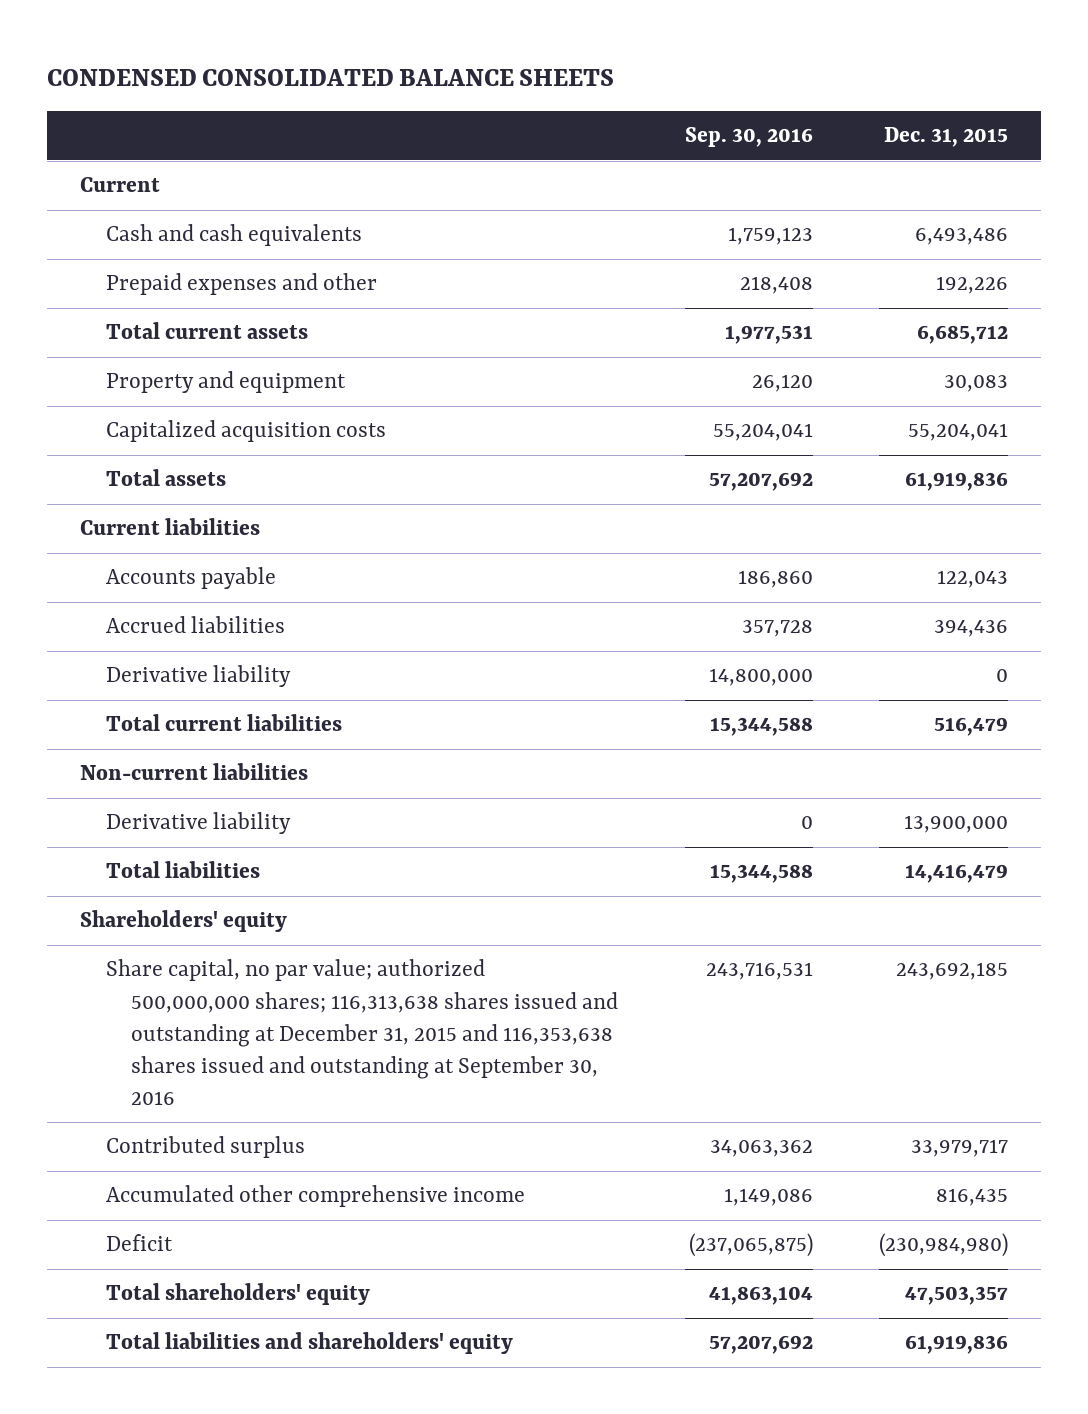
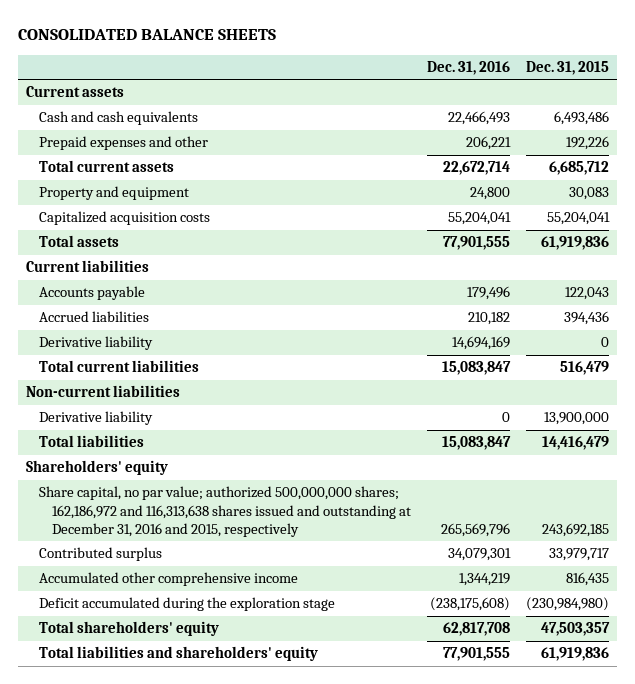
[47,69,615,87] CONDENSED CONSOLIDATED BALANCE SHEETS -> [18,29,277,41] CONSOLIDATED BALANCE SHEETS
[684,127,813,148] Sep. 30, 2016 -> none
none -> [426,60,510,75] Dec. 31, 2016
[80,177,161,193] Current -> [26,86,125,98] Current assets
[105,959,619,1106] Share capital, no par value; authorized 500,000,000 shares; 116,313,638 shares issued and outstanding at December 31, 2015 and 116,353,638 shares issued and outstanding at September 30, 2016 -> [38,486,411,537] Share capital, no par value; authorized 500,000,000 shares; 162,186,972 and 116,313,638 shares issued and outstanding at December 31, 2016 and 2015, respectively
[105,1234,173,1252] Deficit -> [38,597,335,612] Deficit accumulated during the exploration stage

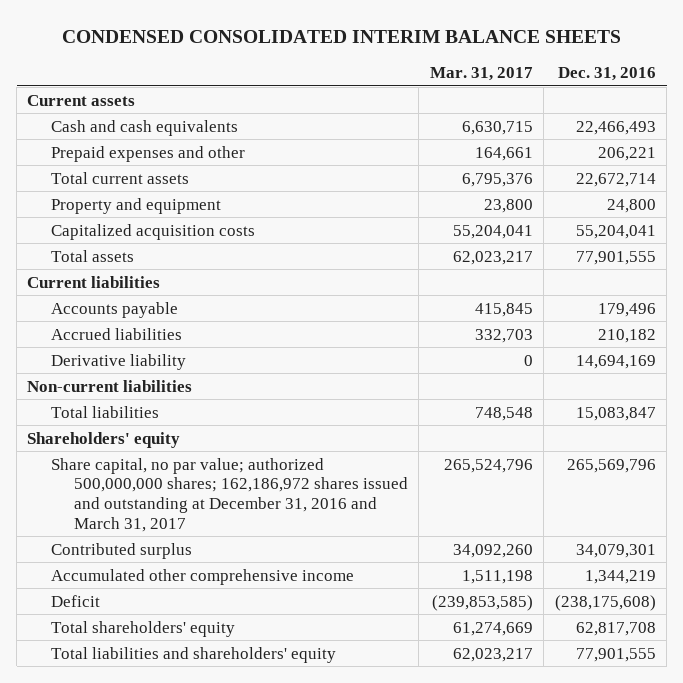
[18,29,277,41] CONSOLIDATED BALANCE SHEETS -> [61,29,621,43] CONDENSED CONSOLIDATED INTERIM BALANCE SHEETS
[526,60,610,75] Dec. 31, 2015 -> none
none -> [429,66,533,81] Mar. 31, 2017
[38,360,199,373] Total current liabilities -> none
[38,411,153,426] Derivative liability -> none
[38,486,411,537] Share capital, no par value; authorized 500,000,000 shares; 162,186,972 and 116,313,638 shares issued and outstanding at December 31, 2016 and 2015, respectively -> [50,457,408,532] Share capital, no par value; authorized 500,000,000 shares; 162,186,972 shares issued and outstanding at December 31, 2016 and March 31, 2017
[38,597,335,612] Deficit accumulated during the exploration stage -> [50,594,100,607] Deficit

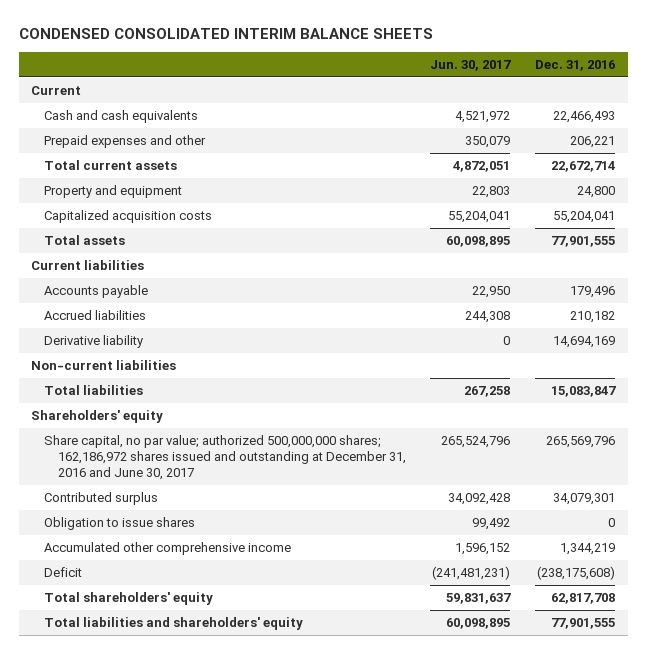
[429,66,533,81] Mar. 31, 2017 -> none
none -> [430,60,512,72] Jun. 30, 2017
[27,94,136,106] Current assets -> [31,85,82,95] Current
[50,457,408,532] Share capital, no par value; authorized 500,000,000 shares; 162,186,972 shares issued and outstanding at December 31, 2016 and March 31, 2017 -> [44,434,406,480] Share capital, no par value; authorized 500,000,000 shares; 162,186,972 shares issued and outstanding at December 31, 2016 and June 30, 2017
none -> [44,516,196,530] Obligation to issue shares

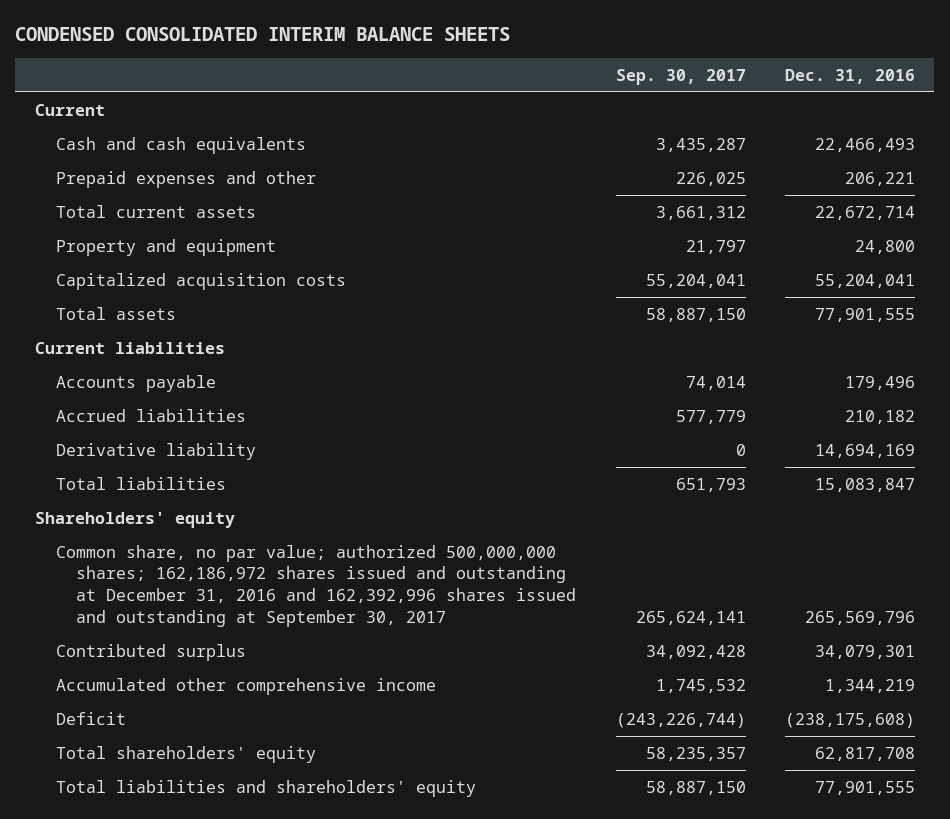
[430,60,512,72] Jun. 30, 2017 -> none
none -> [615,68,746,85] Sep. 30, 2017
[31,359,177,370] Non-current liabilities -> none
[44,434,406,480] Share capital, no par value; authorized 500,000,000 shares; 162,186,972 shares issued and outstanding at December 31, 2016 and June 30, 2017 -> [55,544,577,627] Common share, no par value; authorized 500,000,000 shares; 162,186,972 shares issued and outstanding at December 31, 2016 and 162,392,996 shares issued and outstanding at September 30, 2017
[44,516,196,530] Obligation to issue shares -> none

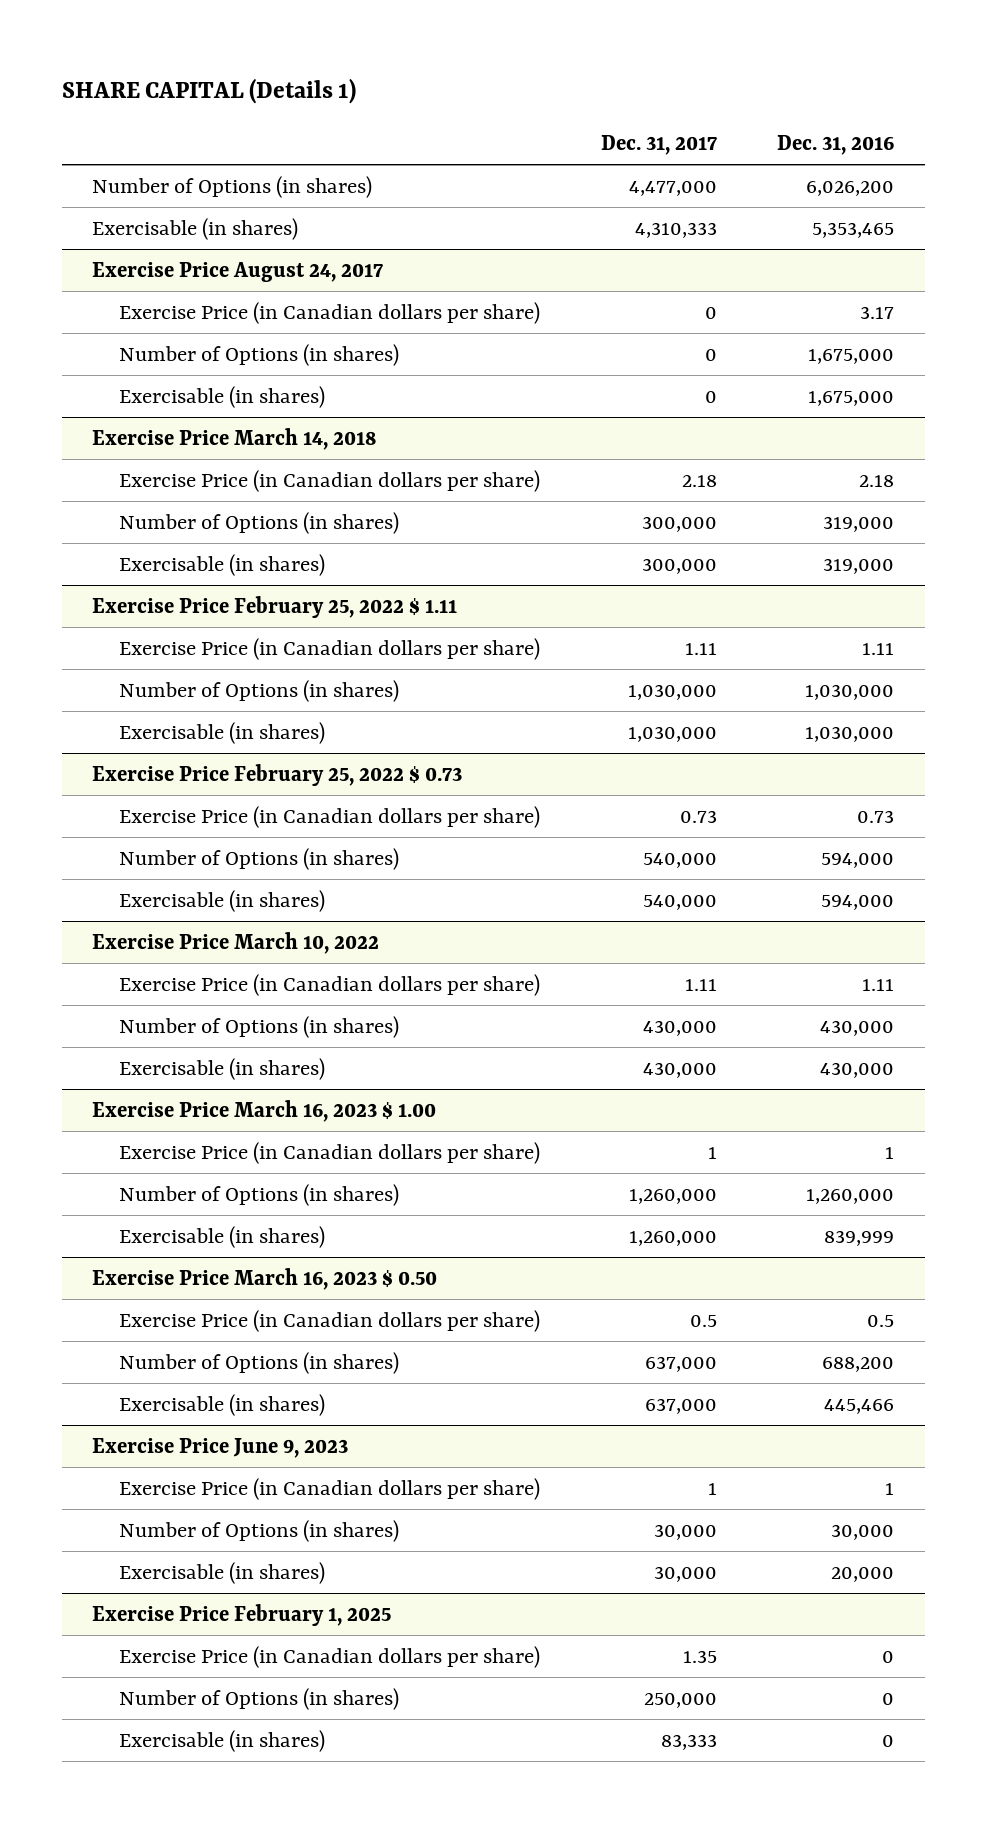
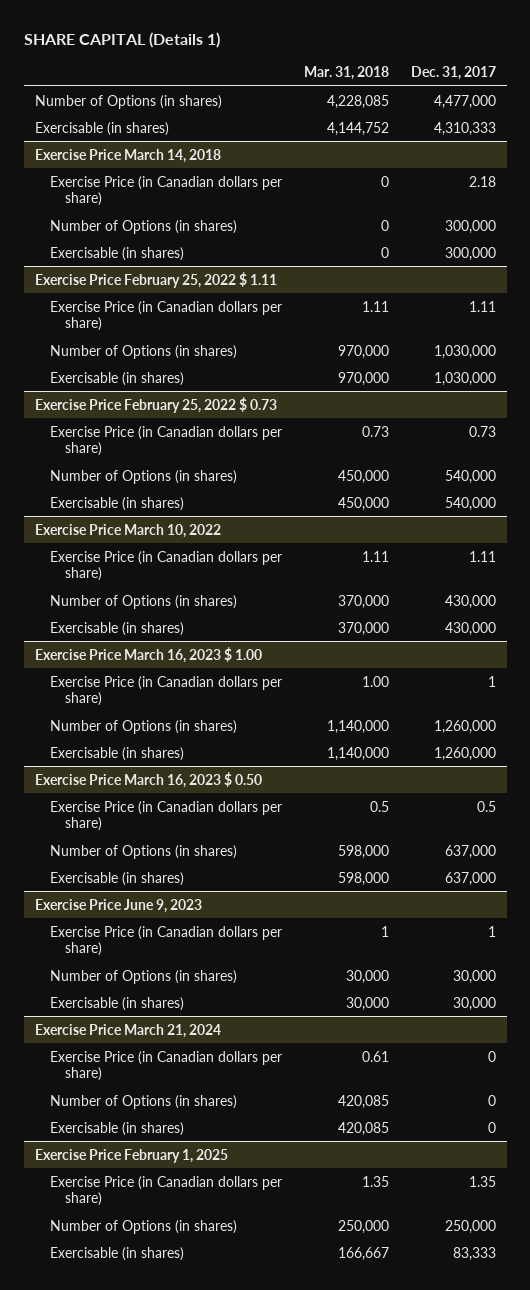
[777,134,895,155] Dec. 31, 2016 -> none
none -> [303,66,389,81] Mar. 31, 2018
[91,261,383,282] Exercise Price August 24, 2017 -> none
[118,301,540,324] Exercise Price (in Canadian dollars per share) -> none
[118,343,399,366] Number of Options (in shares) -> none
[118,385,325,408] Exercisable (in shares) -> none
none -> [34,1023,221,1038] Exercise Price March 21, 2024
none -> [49,1050,282,1082] Exercise Price (in Canadian dollars per share)
none -> [49,1094,237,1109] Number of Options (in shares)
none -> [49,1121,184,1136] Exercisable (in shares)

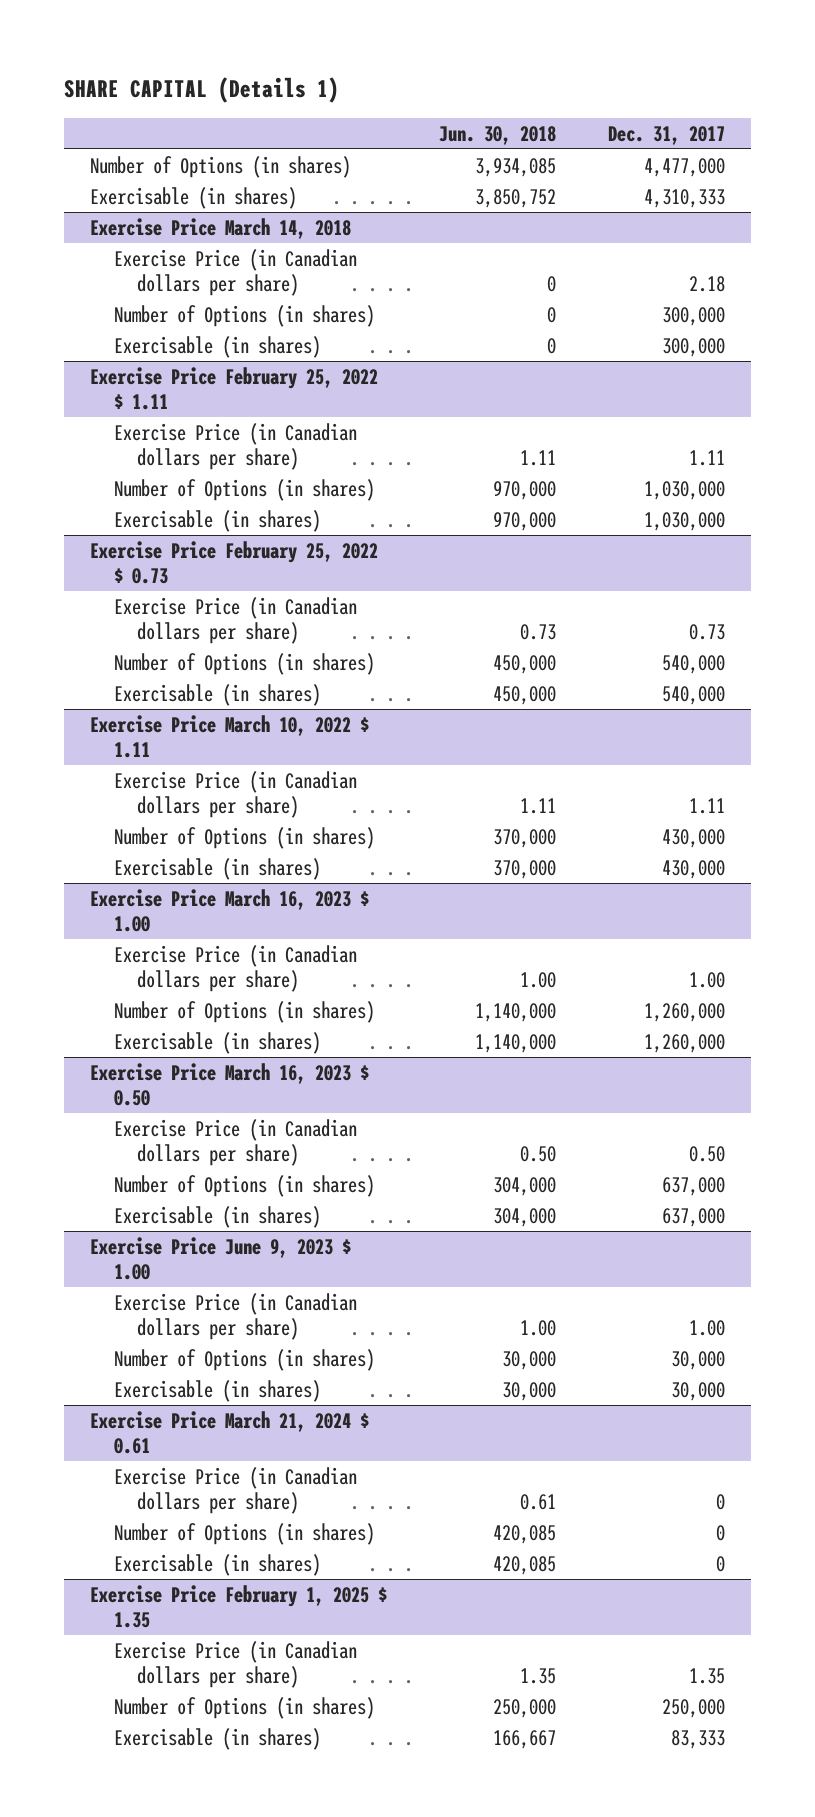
[303,66,389,81] Mar. 31, 2018 -> none
none -> [439,125,557,145] Jun. 30, 2018
[34,523,221,538] Exercise Price March 10, 2022 -> [89,715,369,758] Exercise Price March 10, 2022 $ 1.11
[487,675,496,687] 1 -> [689,971,726,988] 1.00
[476,800,496,812] 0.5 -> [689,1145,726,1162] 0.50
[34,898,202,913] Exercise Price June 9, 2023 -> [89,1237,351,1280] Exercise Price June 9, 2023 $ 1.00
[487,925,496,937] 1 -> [689,1319,726,1336] 1.00
[34,1023,221,1038] Exercise Price March 21, 2024 -> [89,1411,369,1454] Exercise Price March 21, 2024 $ 0.61
[34,1148,228,1163] Exercise Price February 1, 2025 -> [89,1585,387,1628] Exercise Price February 1, 2025 $ 1.35

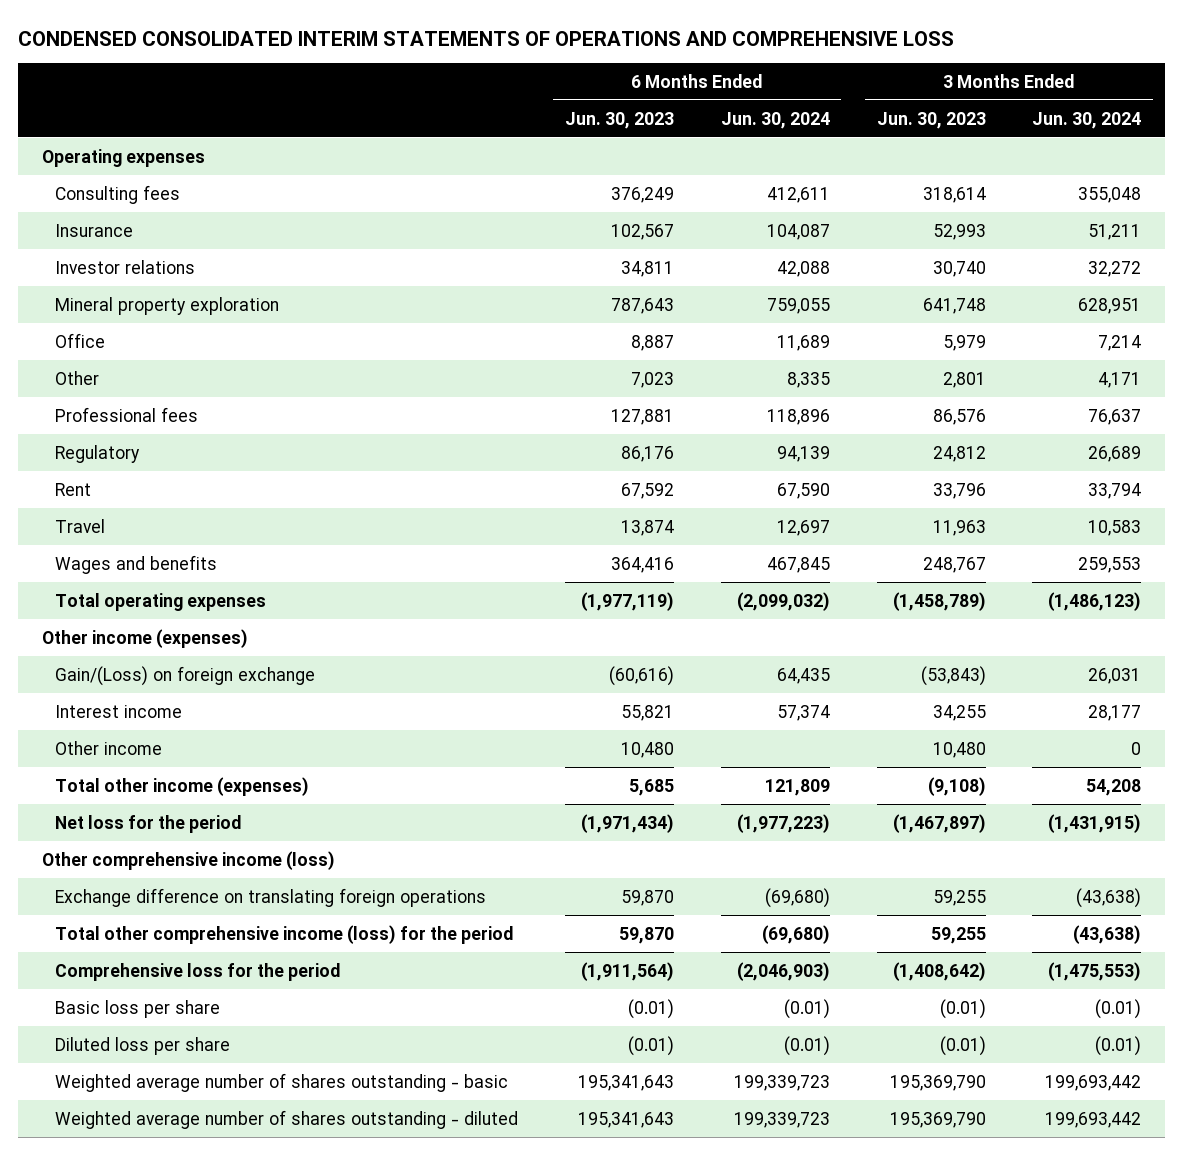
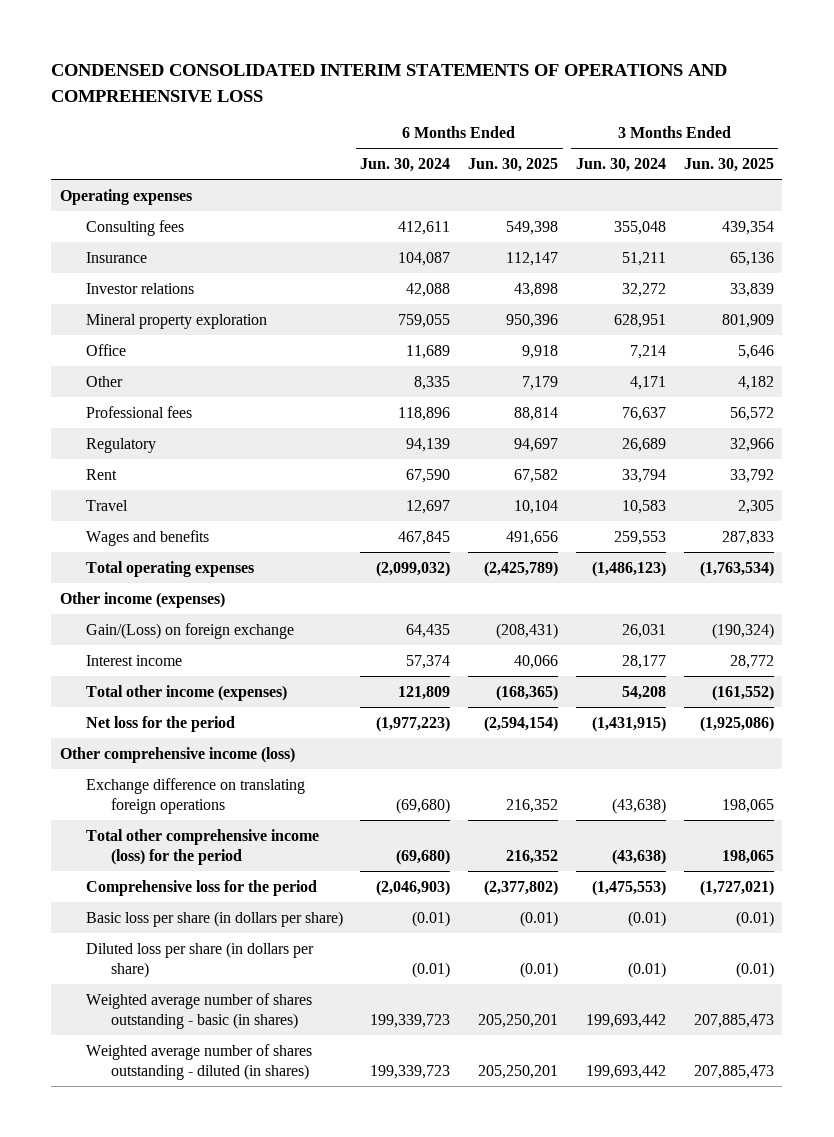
[564,111,674,129] Jun. 30, 2023 -> none
[876,111,986,129] Jun. 30, 2023 -> none
none -> [468,158,559,173] Jun. 30, 2025
none -> [683,158,774,173] Jun. 30, 2025
[54,740,162,755] Other income -> none
[54,999,220,1018] Basic loss per share -> [85,910,343,927] Basic loss per share (in dollars per share)
[54,1036,230,1055] Diluted loss per share -> [85,941,314,978] Diluted loss per share (in dollars per share)
[54,1072,508,1092] Weighted average number of shares outstanding - basic -> [85,992,312,1029] Weighted average number of shares outstanding - basic (in shares)
[54,1109,518,1129] Weighted average number of shares outstanding - diluted -> [85,1043,312,1080] Weighted average number of shares outstanding - diluted (in shares)

